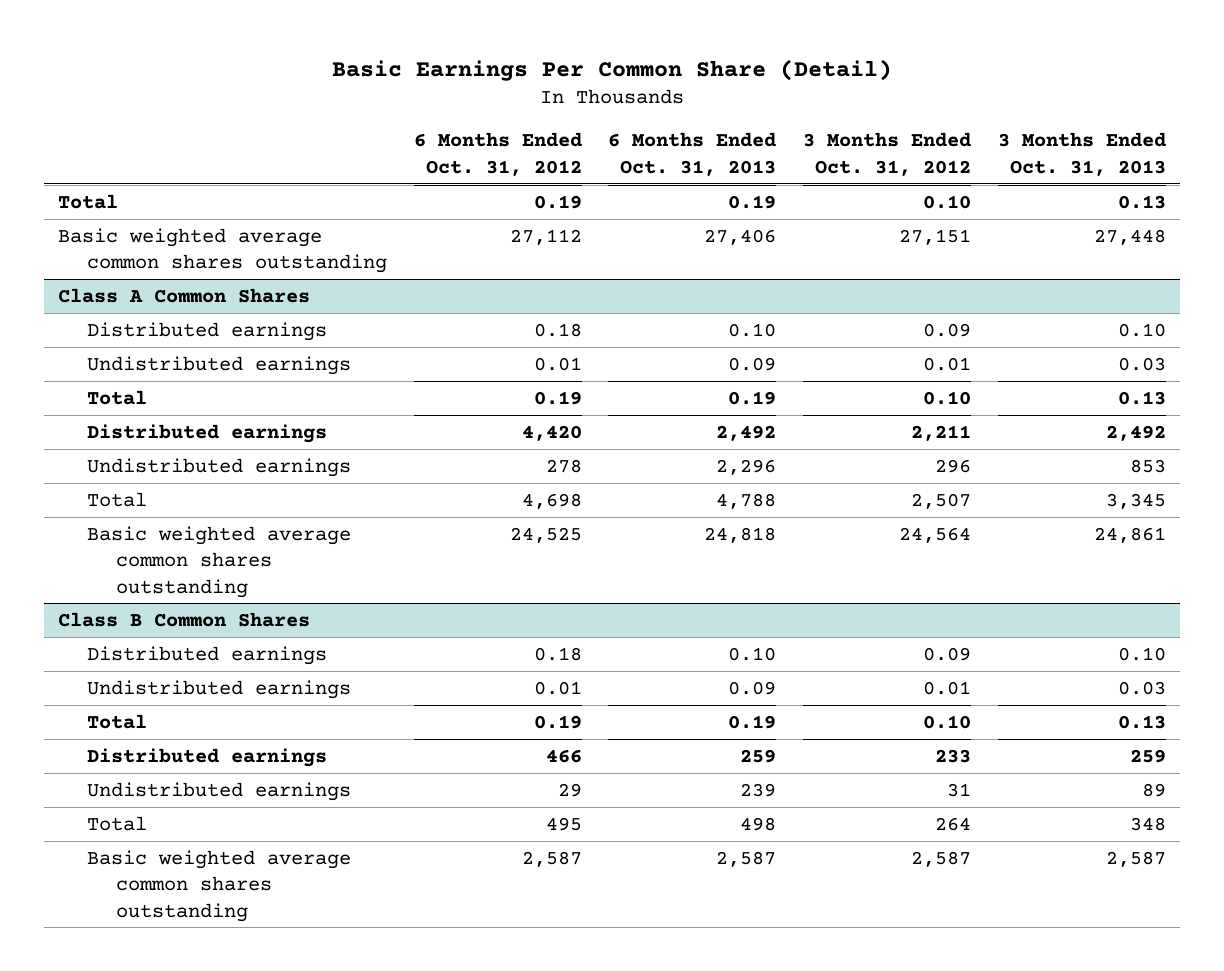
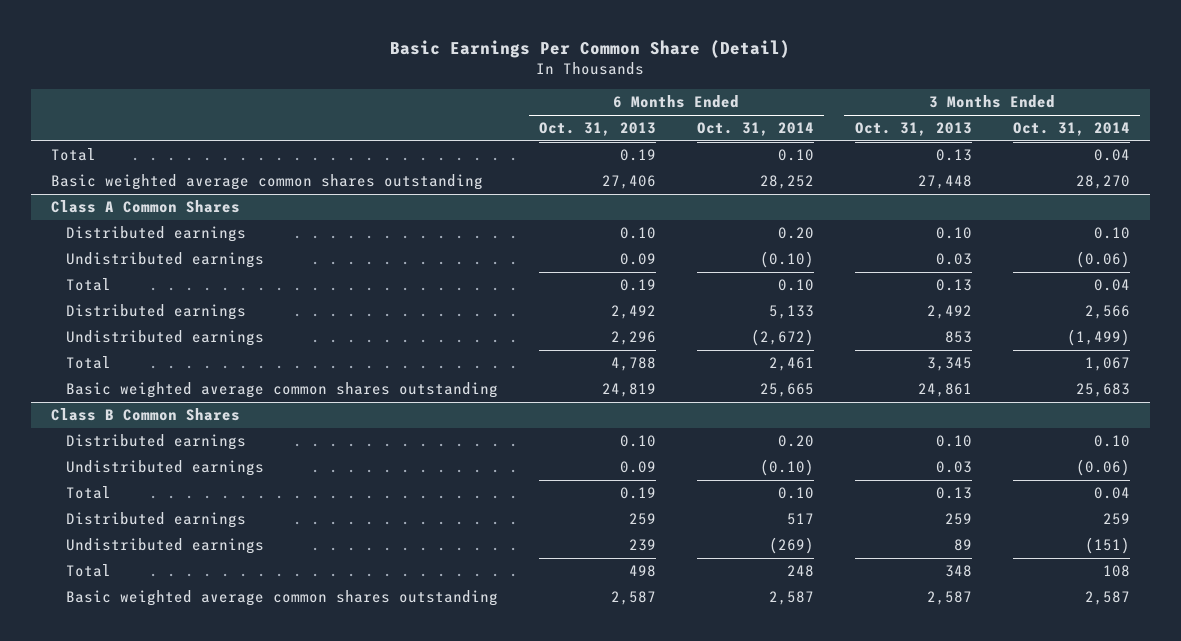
[413,132,582,176] 6 Months Ended Oct. 31, 2012 -> none
[803,132,972,176] 3 Months Ended Oct. 31, 2012 -> none
none -> [696,122,814,137] Oct. 31, 2014
none -> [1012,122,1130,137] Oct. 31, 2014
[704,526,777,543] 24,818 -> [601,383,656,398] 24,819

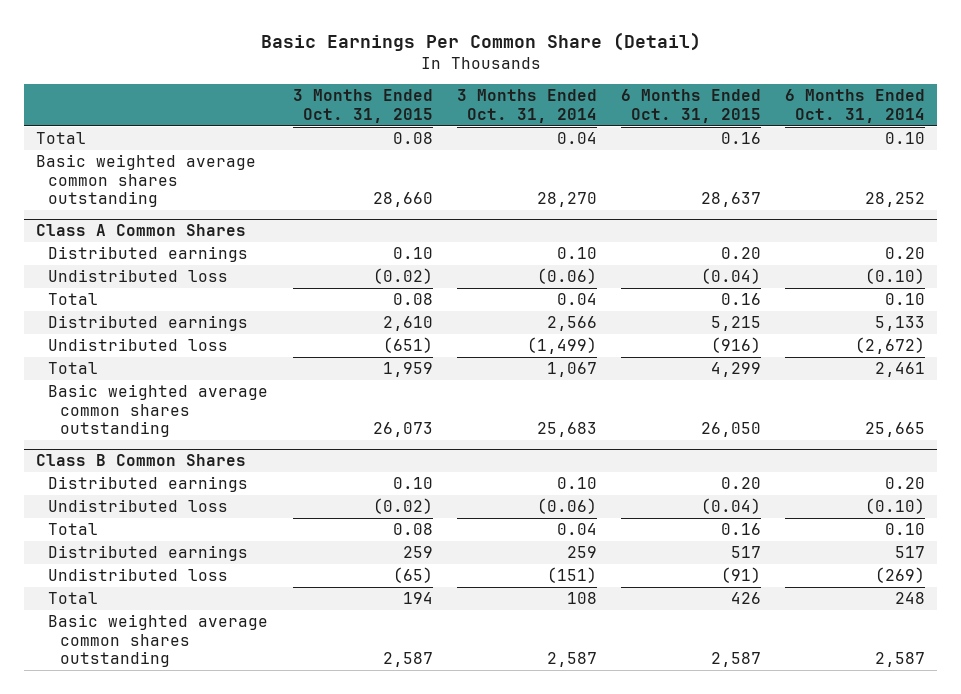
[538,122,656,137] Oct. 31, 2013 -> none
[854,122,972,137] Oct. 31, 2013 -> none
none -> [292,89,433,124] 3 Months Ended Oct. 31, 2015
none -> [621,89,762,124] 6 Months Ended Oct. 31, 2015
[65,252,264,269] Undistributed earnings -> [48,268,229,282] Undistributed loss
[65,330,264,347] Undistributed earnings -> [48,337,229,351] Undistributed loss
[65,460,264,477] Undistributed earnings -> [48,498,229,512] Undistributed loss
[65,538,264,555] Undistributed earnings -> [48,567,229,581] Undistributed loss

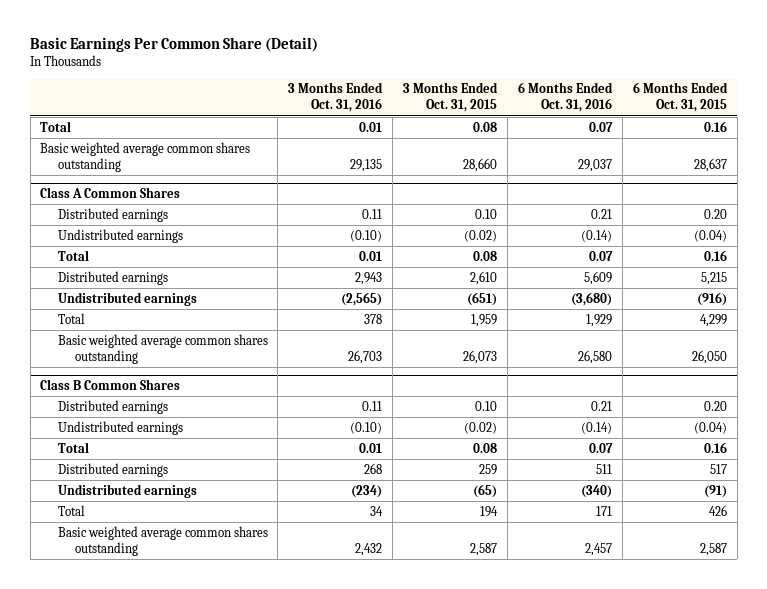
[456,89,597,124] 3 Months Ended Oct. 31, 2014 -> none
[785,89,926,124] 6 Months Ended Oct. 31, 2014 -> none
none -> [288,82,384,113] 3 Months Ended Oct. 31, 2016
none -> [517,82,613,113] 6 Months Ended Oct. 31, 2016
[48,268,229,282] Undistributed loss -> [57,228,183,243] Undistributed earnings
[48,337,229,351] Undistributed loss -> [57,291,197,306] Undistributed earnings
[48,498,229,512] Undistributed loss -> [57,420,183,435] Undistributed earnings
[48,567,229,581] Undistributed loss -> [57,483,197,498] Undistributed earnings

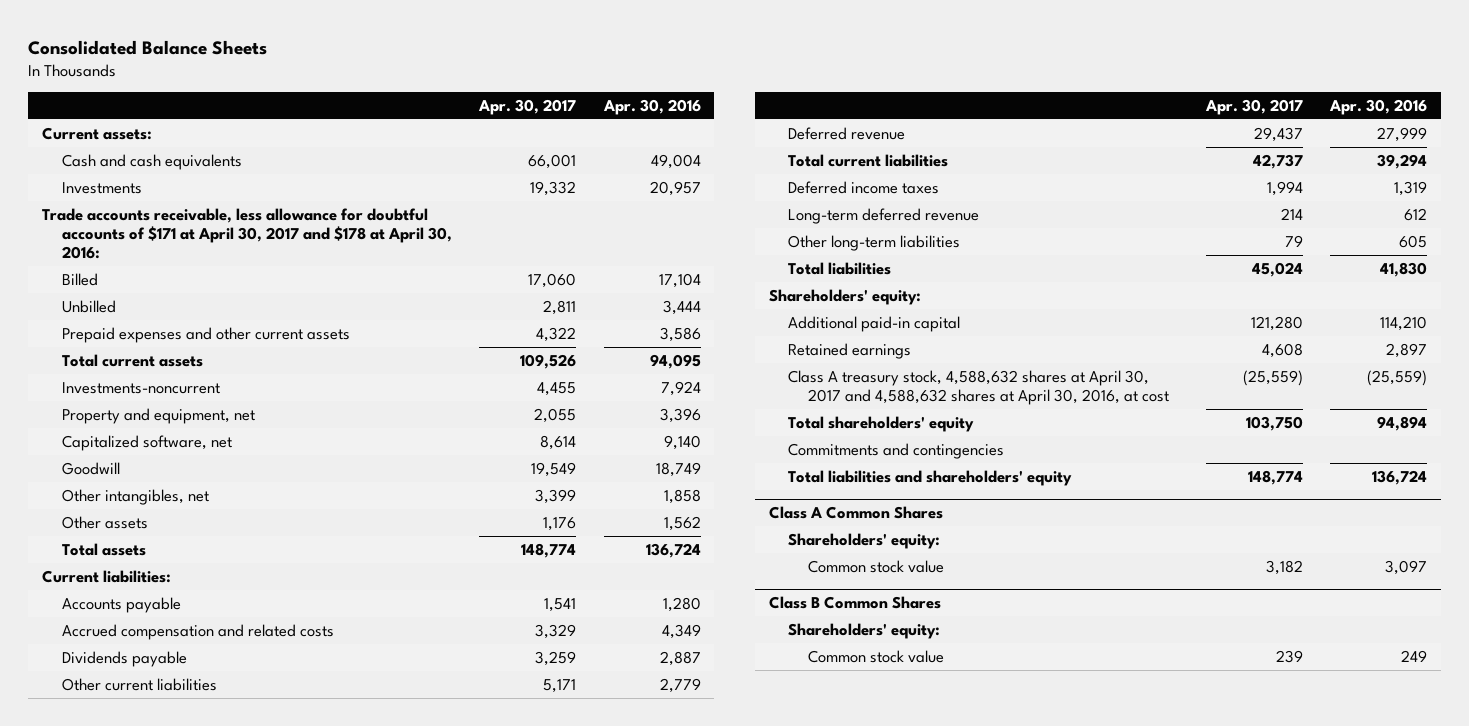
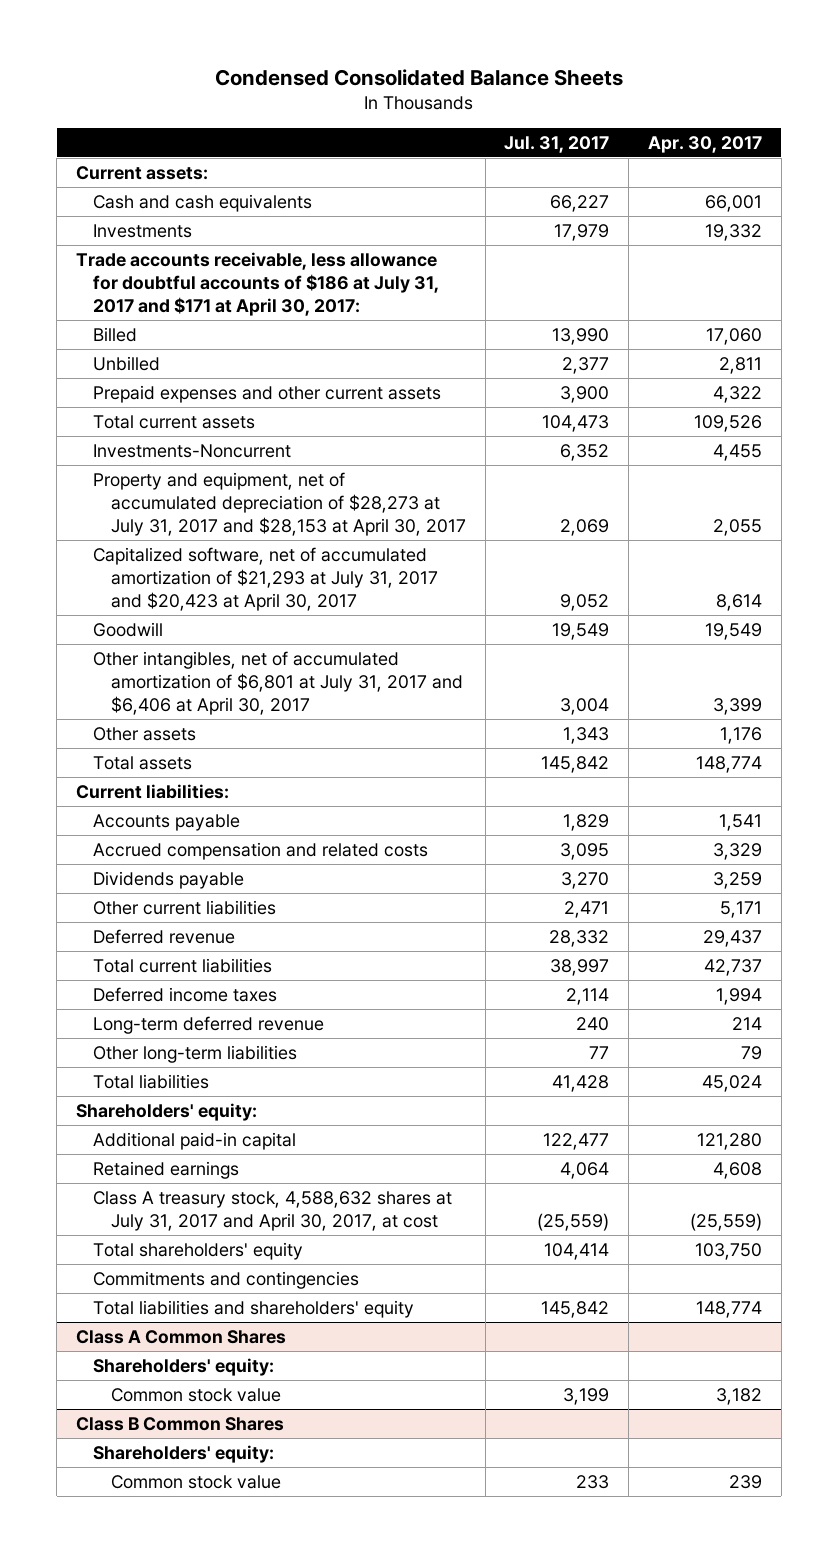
[28,39,268,55] Consolidated Balance Sheets -> [214,68,623,86] Condensed Consolidated Balance Sheets
[602,98,701,115] Apr. 30, 2016 -> none
none -> [504,135,610,153] Jul. 31, 2017
[42,207,452,260] Trade accounts receivable, less allowance for doubtful accounts of $171 at April 30, 2017 and $178 at April 30, 2016: -> [75,252,440,317] Trade accounts receivable, less allowance for doubtful accounts of $186 at July 31, 2017 and $171 at April 30, 2017:
[61,381,220,394] Investments-noncurrent -> [93,444,292,459] Investments-Noncurrent
[61,407,255,424] Property and equipment, net -> [93,472,466,537] Property and equipment, net of accumulated depreciation of $28,273 at July 31, 2017 and $28,153 at April 30, 2017
[61,434,232,451] Capitalized software, net -> [93,547,438,612] Capitalized software, net of accumulated amortization of $21,293 at July 31, 2017 and $20,423 at April 30, 2017
[61,488,209,505] Other intangibles, net -> [93,651,463,716] Other intangibles, net of accumulated amortization of $6,801 at July 31, 2017 and $6,406 at April 30, 2017
[788,369,1169,405] Class A treasury stock, 4,588,632 shares at April 30, 2017 and 4,588,632 shares at April 30, 2016, at cost -> [93,1191,453,1232] Class A treasury stock, 4,588,632 shares at July 31, 2017 and April 30, 2017, at cost

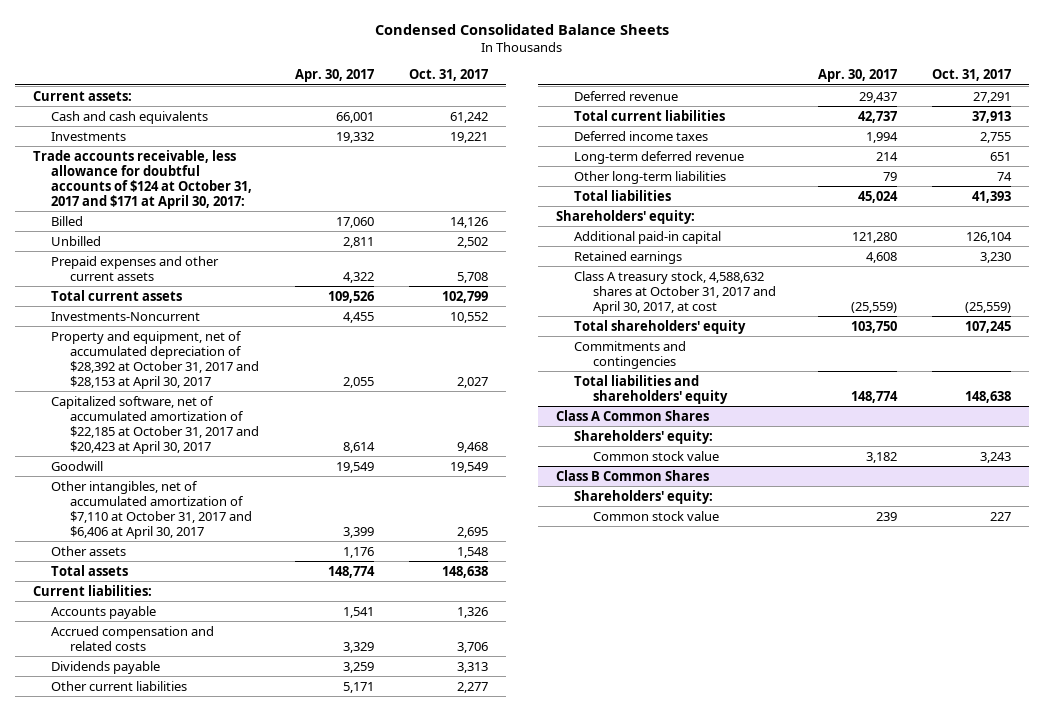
[504,135,610,153] Jul. 31, 2017 -> none
none -> [409,69,489,82] Oct. 31, 2017
[75,252,440,317] Trade accounts receivable, less allowance for doubtful accounts of $186 at July 31, 2017 and $171 at April 30, 2017: -> [32,149,253,209] Trade accounts receivable, less allowance for doubtful accounts of $124 at October 31, 2017 and $171 at April 30, 2017:
[93,472,466,537] Property and equipment, net of accumulated depreciation of $28,273 at July 31, 2017 and $28,153 at April 30, 2017 -> [51,330,259,389] Property and equipment, net of accumulated depreciation of $28,392 at October 31, 2017 and $28,153 at April 30, 2017
[93,547,438,612] Capitalized software, net of accumulated amortization of $21,293 at July 31, 2017 and $20,423 at April 30, 2017 -> [51,395,259,454] Capitalized software, net of accumulated amortization of $22,185 at October 31, 2017 and $20,423 at April 30, 2017
[93,651,463,716] Other intangibles, net of accumulated amortization of $6,801 at July 31, 2017 and $6,406 at April 30, 2017 -> [51,480,252,539] Other intangibles, net of accumulated amortization of $7,110 at October 31, 2017 and $6,406 at April 30, 2017
[93,1191,453,1232] Class A treasury stock, 4,588,632 shares at July 31, 2017 and April 30, 2017, at cost -> [574,270,777,314] Class A treasury stock, 4,588,632 shares at October 31, 2017 and April 30, 2017, at cost

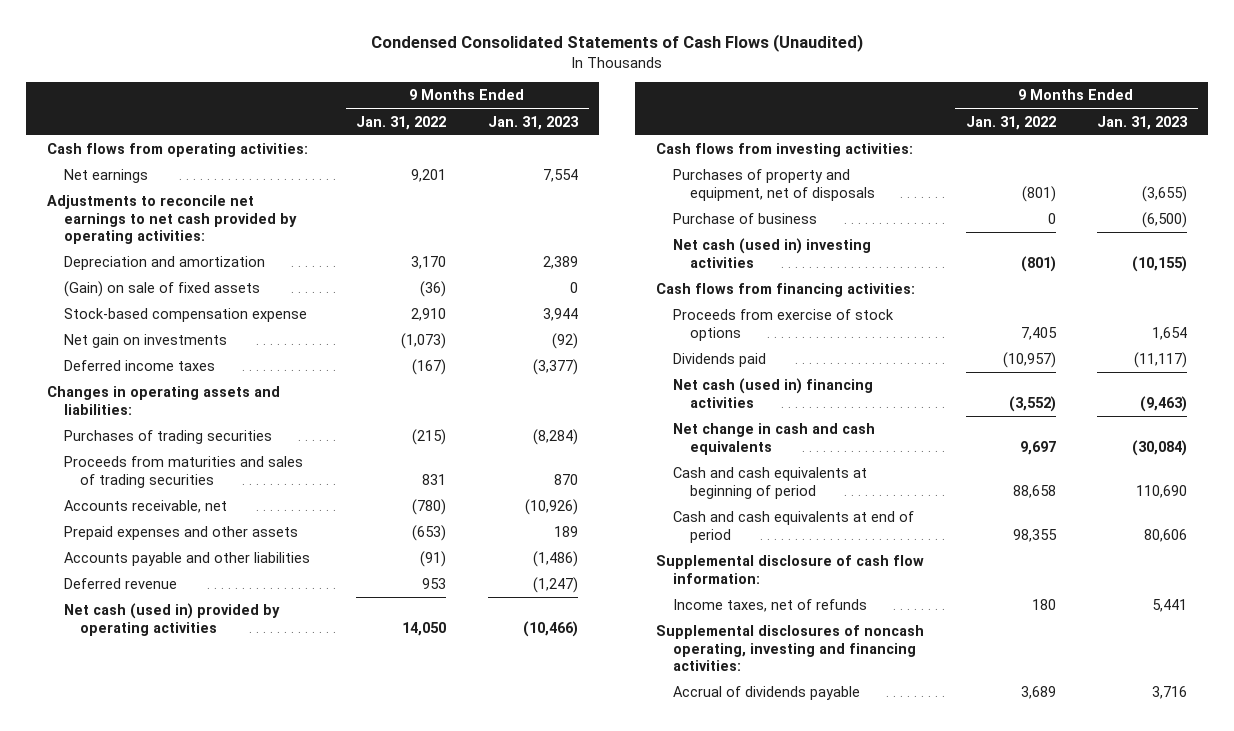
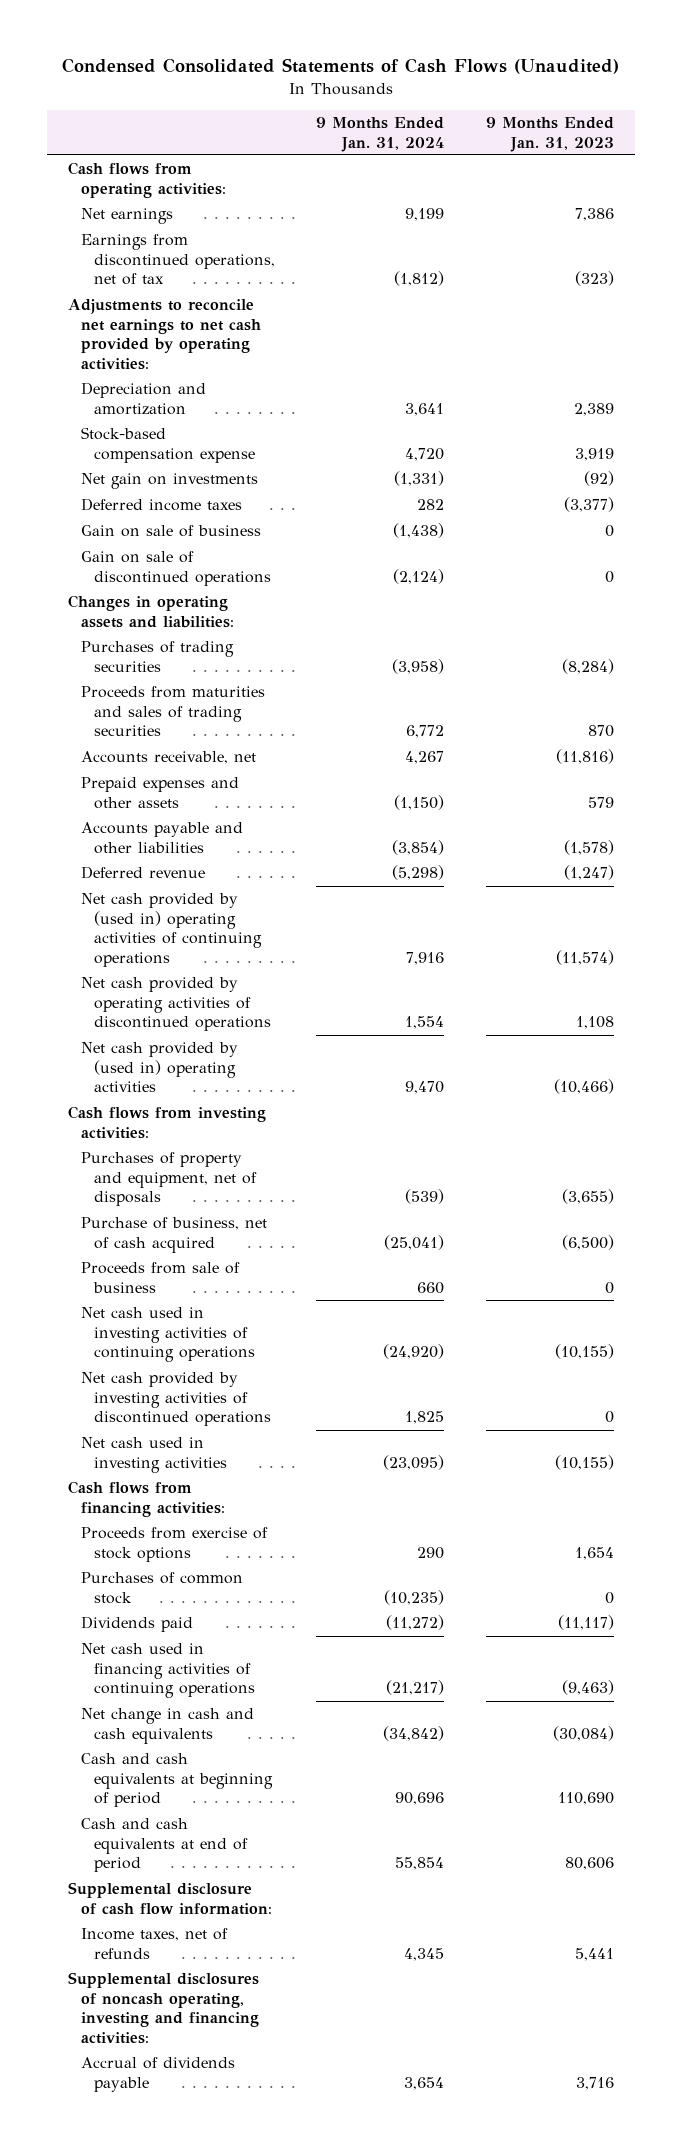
[356,115,447,130] Jan. 31, 2022 -> none
none -> [316,117,445,152] 9 Months Ended Jan. 31, 2024
[543,169,579,183] 7,554 -> [575,208,615,222] 7,386
none -> [80,234,275,286] Earnings from discontinued operations, net of tax
[63,281,260,298] (Gain) on sale of fixed assets -> none
[543,308,579,322] 3,944 -> [575,447,615,461] 3,919
none -> [80,525,261,538] Gain on sale of business
none -> [80,551,271,586] Gain on sale of discontinued operations
[525,499,579,516] (10,926) -> [556,749,615,765] (11,816)
[554,526,579,538] 189 -> [588,796,615,808] 579
[533,551,579,568] (1,486) -> [564,839,615,855] (1,578)
none -> [80,893,262,967] Net cash provided by (used in) operating activities of continuing operations
none -> [80,977,271,1032] Net cash provided by operating activities of discontinued operations
[63,603,280,636] Net cash (used in) provided by operating activities -> [80,1042,238,1093] Net cash provided by (used in) operating activities
[672,213,817,225] Purchase of business -> [80,1217,267,1253] Purchase of business, net of cash acquired
none -> [80,1262,240,1293] Proceeds from sale of business
none -> [80,1307,255,1363] Net cash used in investing activities of continuing operations
none -> [80,1372,271,1427] Net cash provided by investing activities of discontinued operations
[672,238,871,268] Net cash (used in) investing activities -> [80,1437,227,1473] Net cash used in investing activities
none -> [80,1572,243,1604] Purchases of common stock
[672,378,873,408] Net cash (used in) financing activities -> [80,1643,255,1699] Net cash used in financing activities of continuing operations

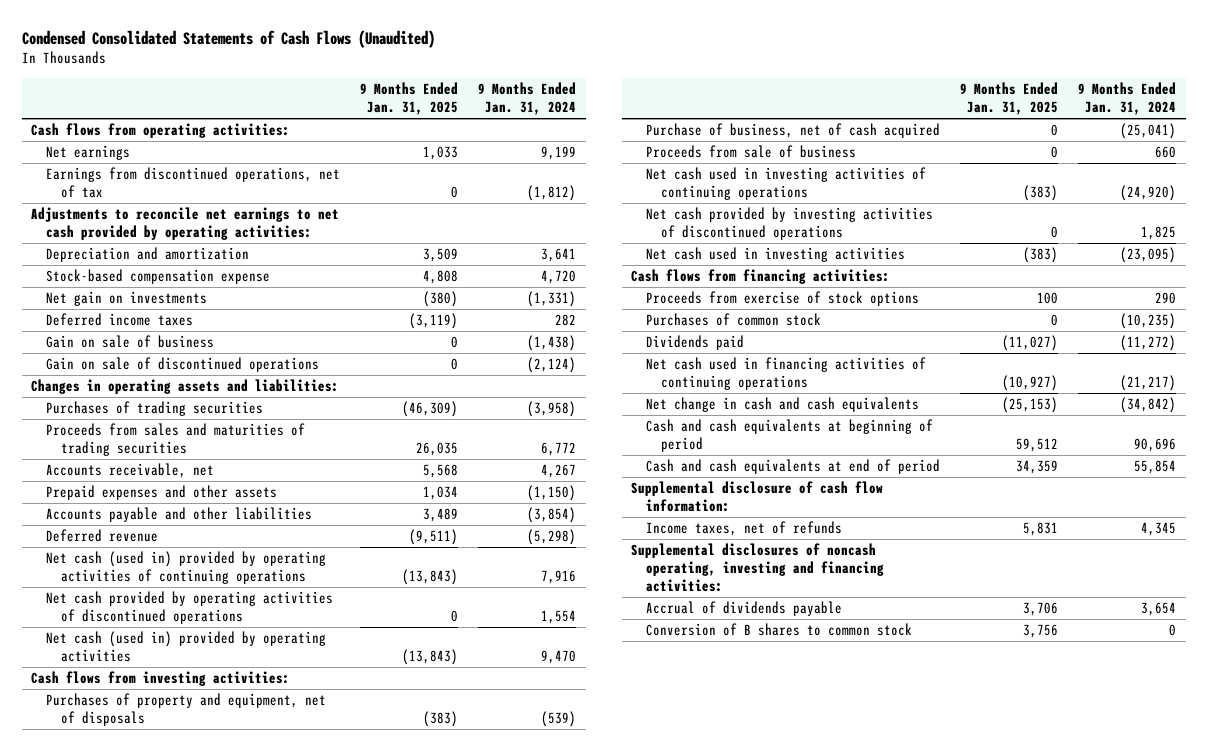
[486,117,615,152] 9 Months Ended Jan. 31, 2023 -> none
none -> [360,82,459,116] 9 Months Ended Jan. 31, 2025
[80,686,265,737] Proceeds from maturities and sales of trading securities -> [46,423,306,457] Proceeds from sales and maturities of trading securities
[80,893,262,967] Net cash provided by (used in) operating activities of continuing operations -> [46,551,327,585] Net cash (used in) provided by operating activities of continuing operations
[80,1042,238,1093] Net cash provided by (used in) operating activities -> [46,631,327,663] Net cash (used in) provided by operating activities
none -> [646,623,913,637] Conversion of B shares to common stock

